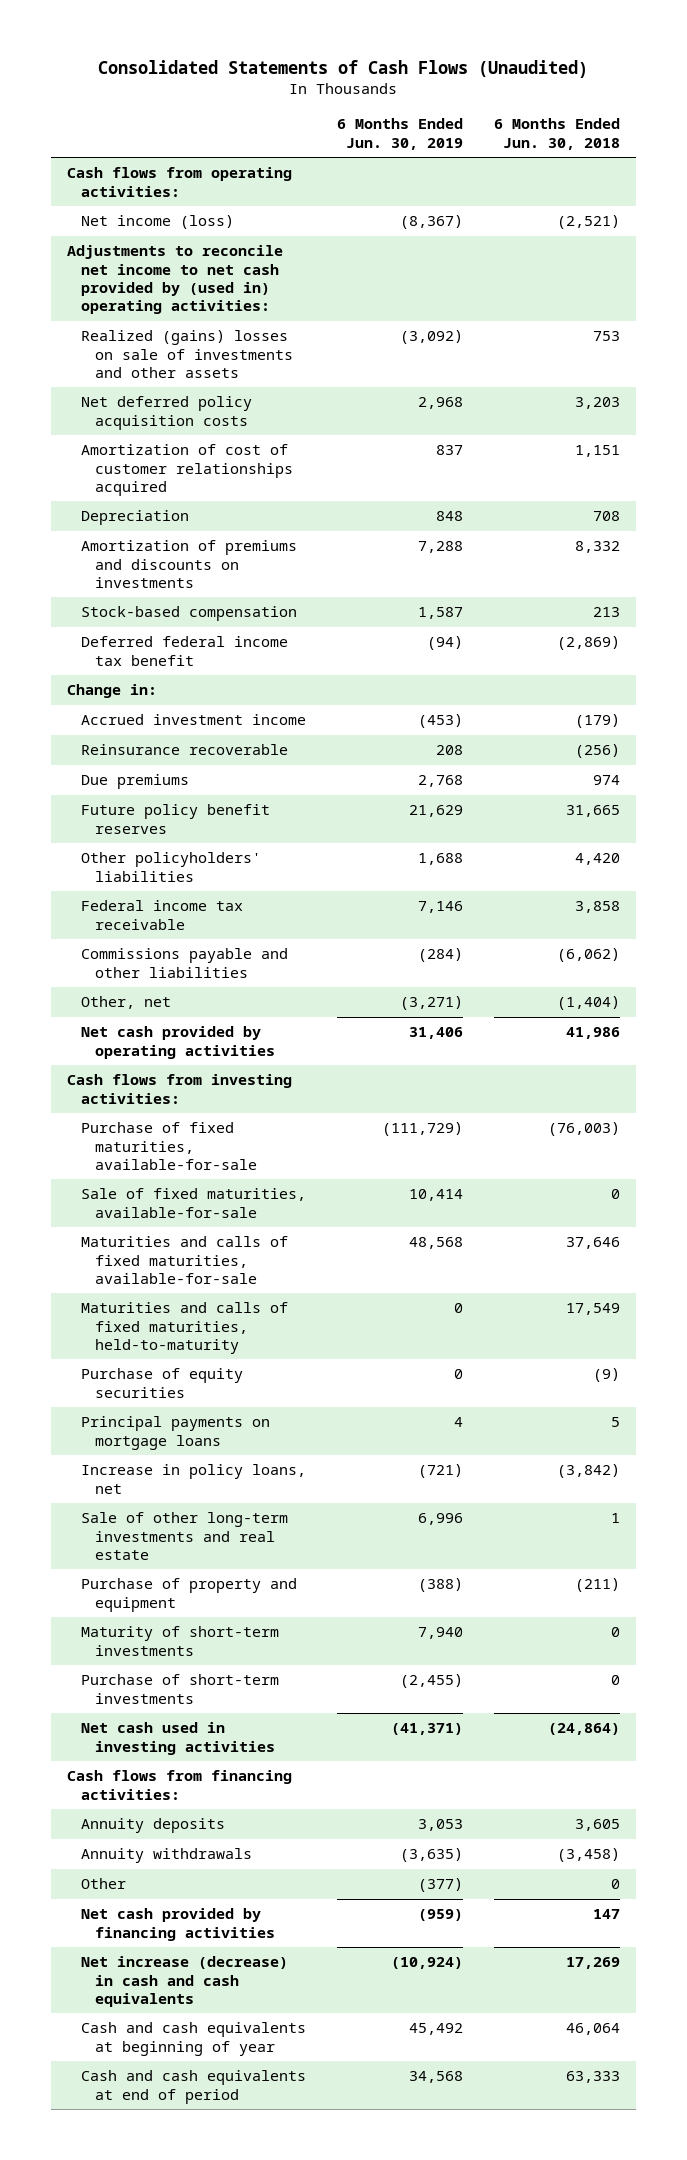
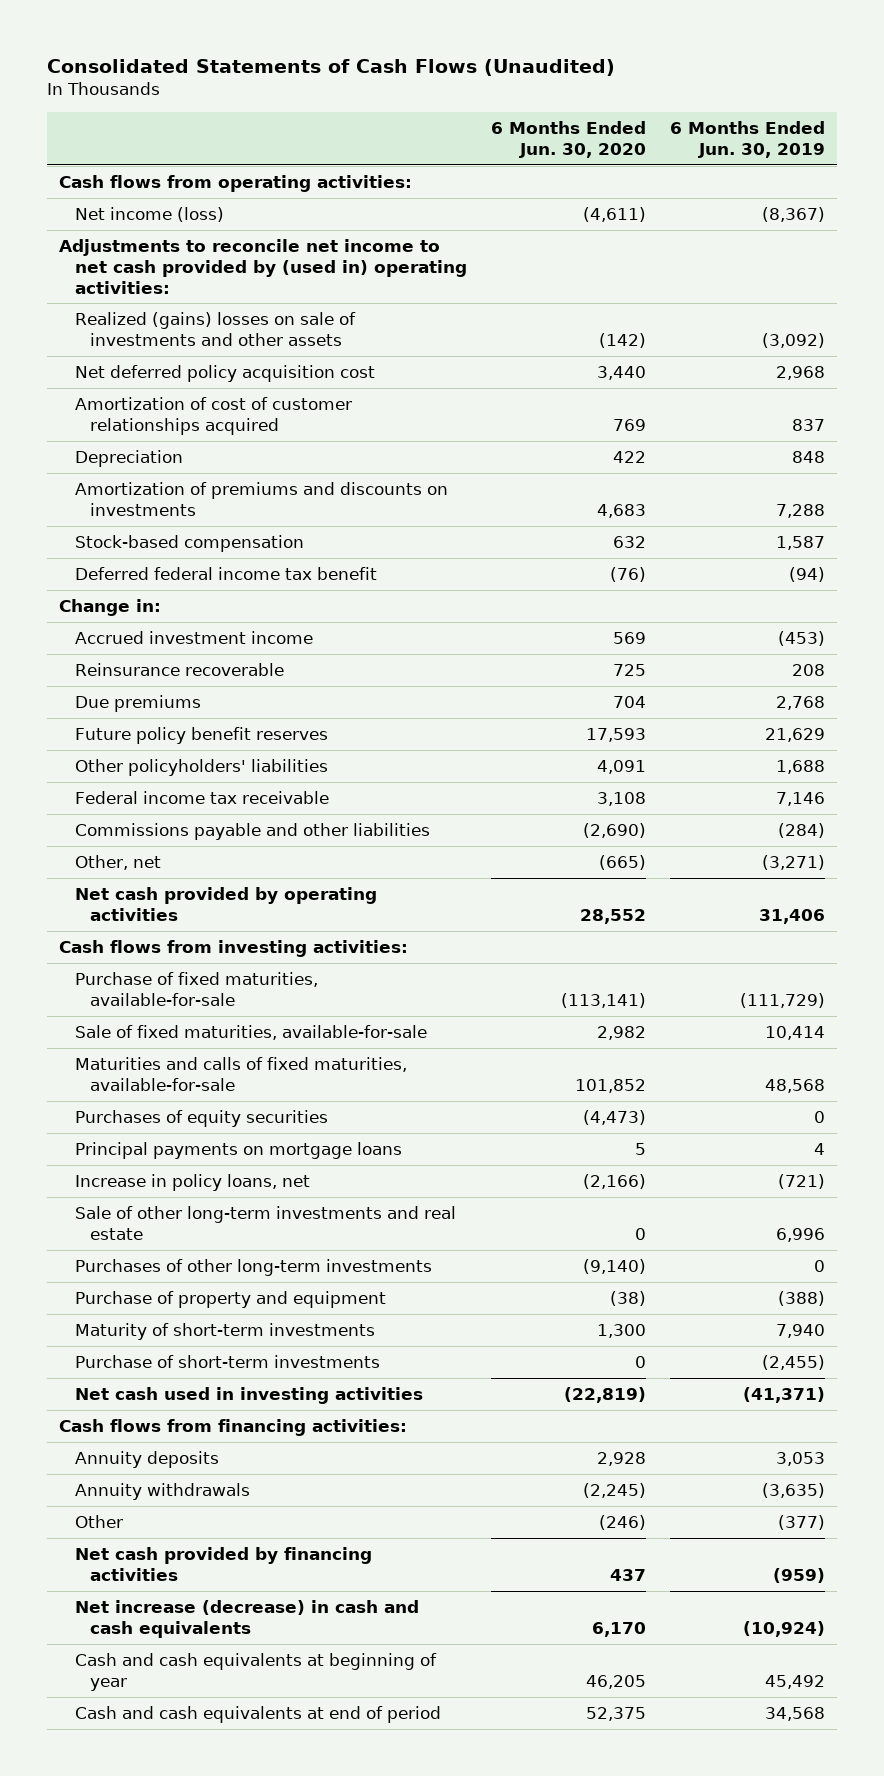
[493,118,620,150] 6 Months Ended Jun. 30, 2018 -> none
none -> [490,121,646,158] 6 Months Ended Jun. 30, 2020
[80,396,252,430] Net deferred policy acquisition costs -> [74,364,375,382] Net deferred policy acquisition cost
[80,1302,288,1354] Maturities and calls of fixed maturities, held-to-maturity -> none
[80,1368,243,1398] Purchase of equity securities -> [74,1109,328,1127] Purchases of equity securities
none -> [74,1258,432,1276] Purchases of other long-term investments

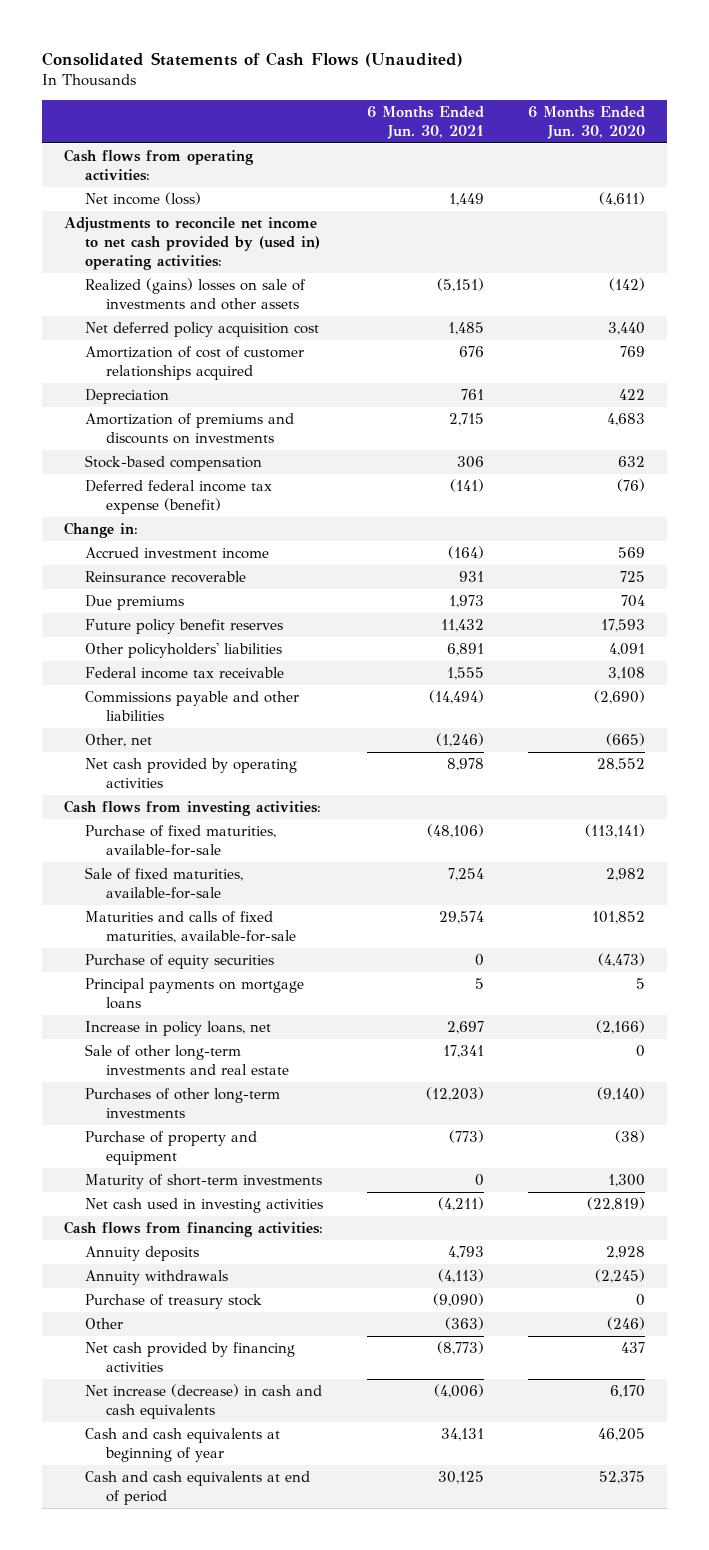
[670,121,826,158] 6 Months Ended Jun. 30, 2019 -> none
none -> [367,105,485,139] 6 Months Ended Jun. 30, 2021
[74,566,377,580] Deferred federal income tax benefit -> [85,479,273,514] Deferred federal income tax expense (benefit)
[74,1109,328,1127] Purchases of equity securities -> [85,953,275,969] Purchase of equity securities
[74,1354,380,1368] Purchase of short-term investments -> none
none -> [85,1293,263,1309] Purchase of treasury stock

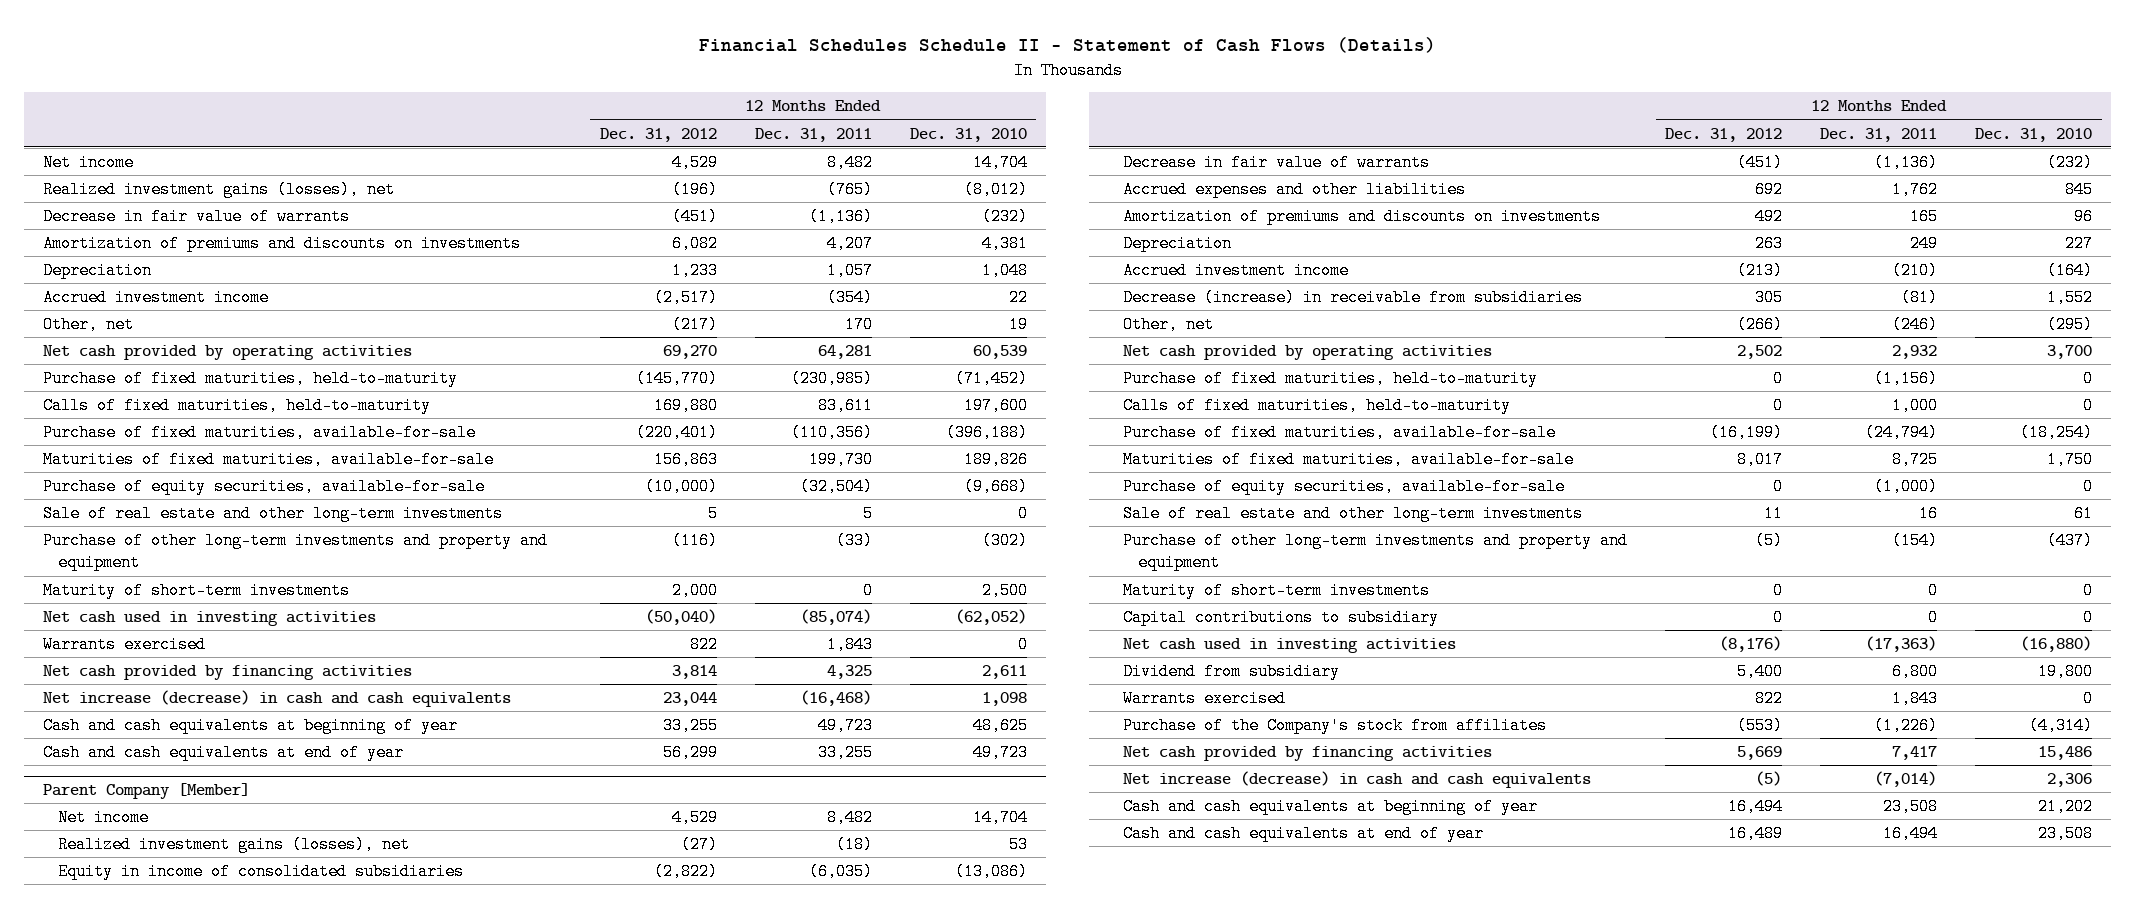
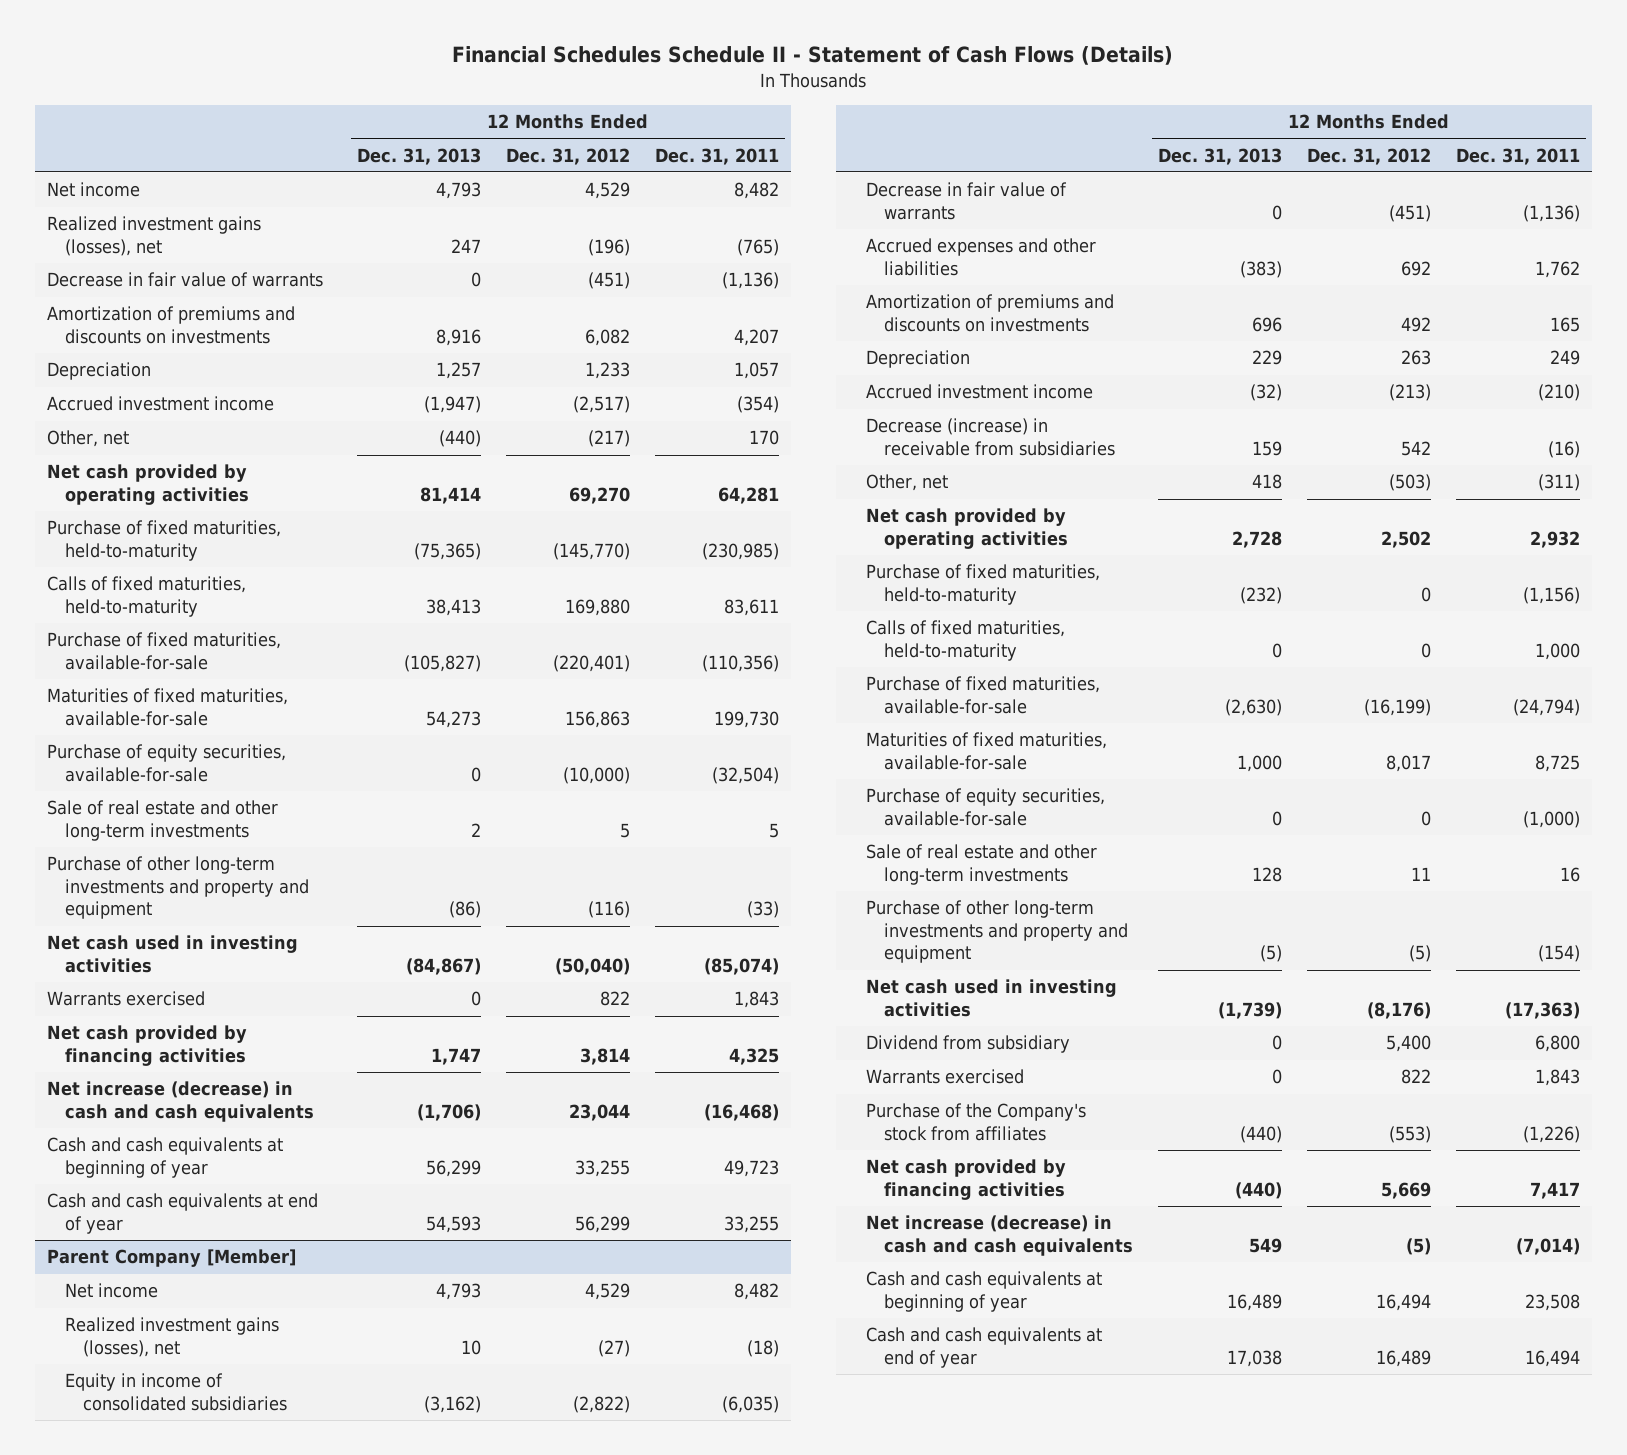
[909,127,1027,142] Dec. 31, 2010 -> none
none -> [356,147,481,165] Dec. 31, 2013
[43,581,351,599] Maturity of short-term investments -> none
[1755,288,1784,306] 305 -> [1401,440,1432,456] 542
[1901,288,1939,306] (81) -> [1547,440,1580,458] (16)
[1737,315,1784,333] (266) -> [1389,474,1432,492] (503)
[1892,315,1939,333] (246) -> [1537,474,1580,492] (311)
[1123,581,1431,599] Maturity of short-term investments -> none
[1123,608,1440,626] Capital contributions to subsidiary -> none

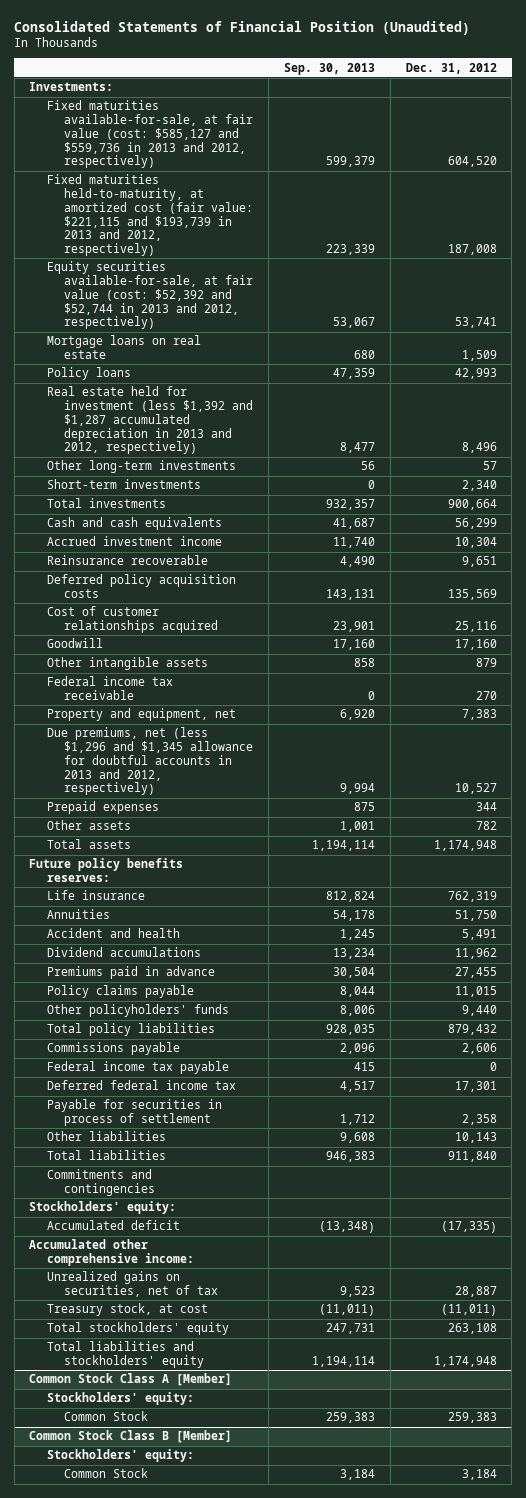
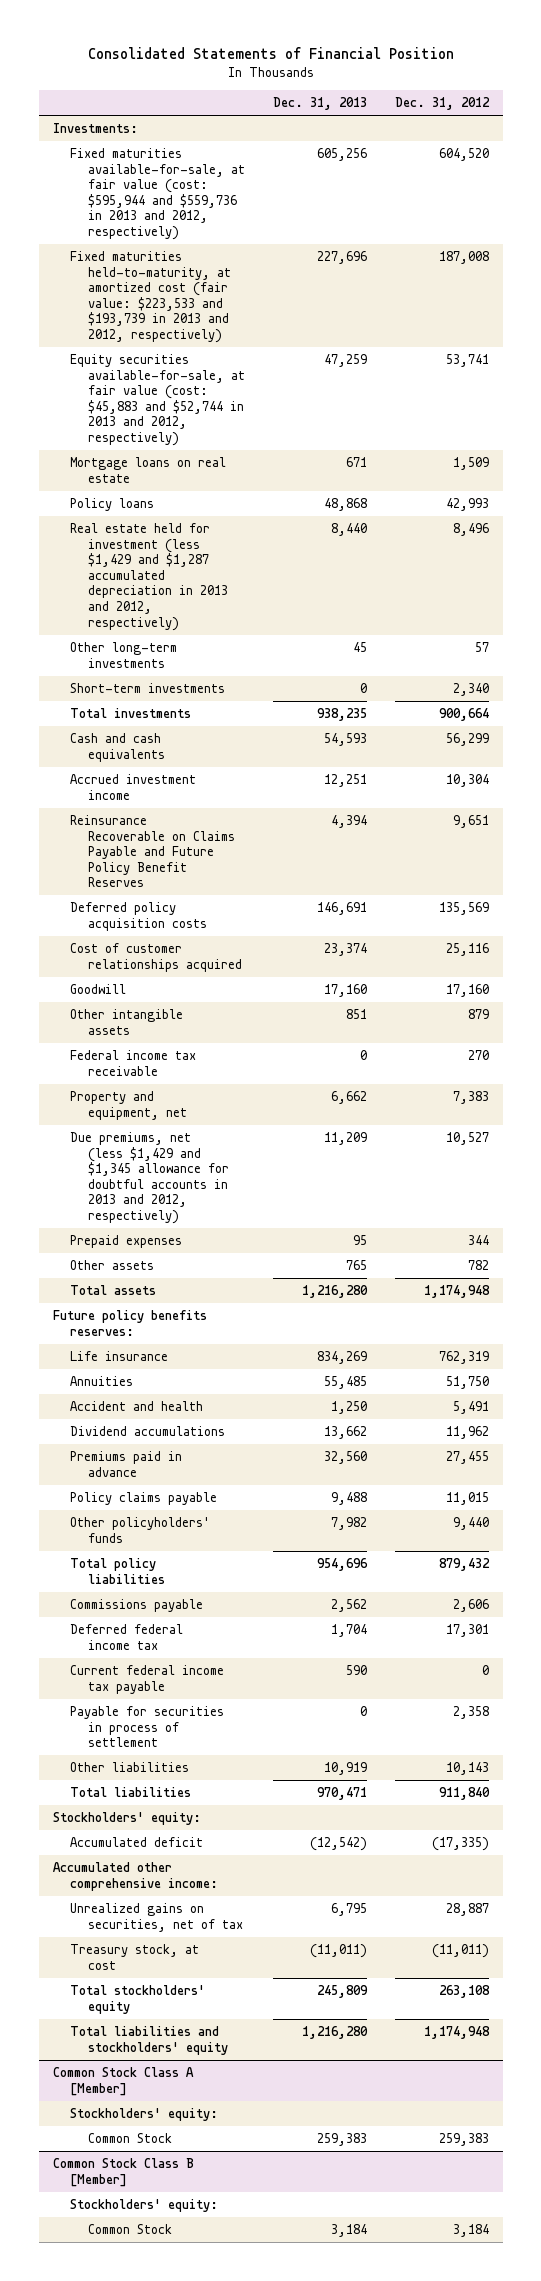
[14,20,471,35] Consolidated Statements of Financial Position (Unaudited) -> [87,47,454,60] Consolidated Statements of Financial Position
[283,62,375,75] Sep. 30, 2013 -> none
none -> [272,97,367,111] Dec. 31, 2013
[46,100,254,169] Fixed maturities available-for-sale, at fair value (cost: $585,127 and $559,736 in 2013 and 2012, respectively) -> [70,148,245,240] Fixed maturities available-for-sale, at fair value (cost: $595,944 and $559,736 in 2013 and 2012, respectively)
[46,174,254,256] Fixed maturities held-to-maturity, at amortized cost (fair value: $221,115 and $193,739 in 2013 and 2012, respectively) -> [70,251,231,343] Fixed maturities held-to-maturity, at amortized cost (fair value: $223,533 and $193,739 in 2013 and 2012, respectively)
[46,261,254,330] Equity securities available-for-sale, at fair value (cost: $52,392 and $52,744 in 2013 and 2012, respectively) -> [70,354,245,446] Equity securities available-for-sale, at fair value (cost: $45,883 and $52,744 in 2013 and 2012, respectively)
[46,386,254,455] Real estate held for investment (less $1,392 and $1,287 accumulated depreciation in 2013 and 2012, respectively) -> [70,523,228,631] Real estate held for investment (less $1,429 and $1,287 accumulated depreciation in 2013 and 2012, respectively)
[46,555,208,566] Reinsurance recoverable -> [70,815,235,888] Reinsurance Recoverable on Claims Payable and Future Policy Benefit Reserves
[46,727,254,796] Due premiums, net (less $1,296 and $1,345 allowance for doubtful accounts in 2013 and 2012, respectively) -> [70,1132,229,1224] Due premiums, net (less $1,429 and $1,345 allowance for doubtful accounts in 2013 and 2012, respectively)
[46,1061,229,1075] Federal income tax payable -> none
none -> [70,1665,225,1694] Current federal income tax payable
[46,1169,156,1197] Commitments and contingencies -> none

